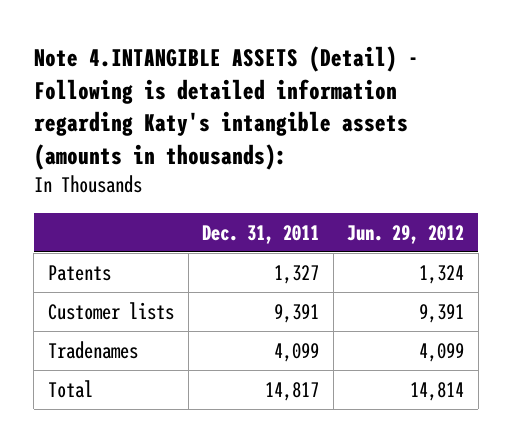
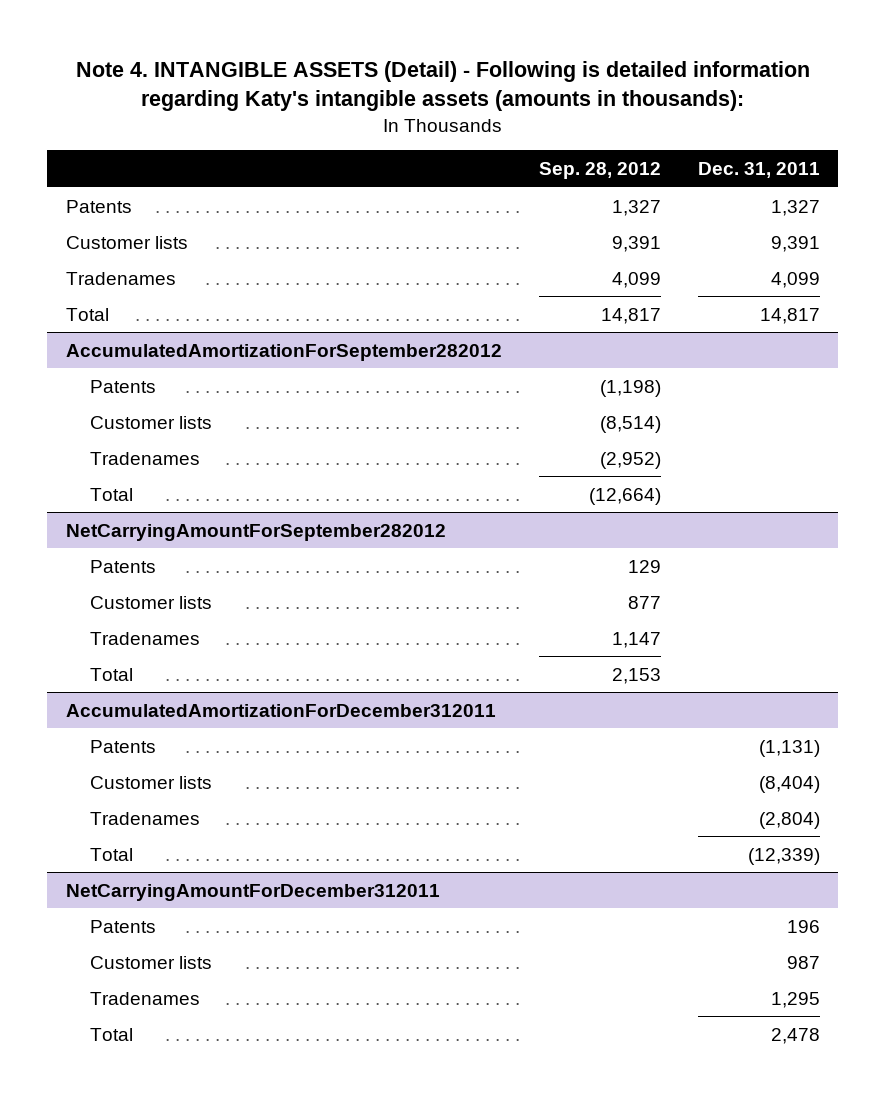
[33,46,419,170] Note 4.INTANGIBLE ASSETS (Detail) - Following is detailed information regarding Katy's intangible assets (amounts in thousands): -> [75,60,810,112] Note 4. INTANGIBLE ASSETS (Detail) - Following is detailed information regarding Katy's intangible assets (amounts in thousands):
[347,224,465,244] Jun. 29, 2012 -> none
none -> [538,161,661,179] Sep. 28, 2012
none -> [65,343,502,361] AccumulatedAmortizationForSeptember282012
none -> [90,379,157,393] Patents
none -> [90,415,213,429] Customer lists
none -> [90,451,201,465] Tradenames
none -> [90,487,134,501] Total
none -> [65,523,446,541] NetCarryingAmountForSeptember282012
none -> [90,559,157,573] Patents
none -> [90,595,213,609] Customer lists
none -> [90,631,201,645] Tradenames
none -> [90,667,134,681] Total
none -> [65,703,496,717] AccumulatedAmortizationForDecember312011
none -> [90,739,157,753] Patents
none -> [90,775,213,789] Customer lists
none -> [90,811,201,825] Tradenames
none -> [90,847,134,861] Total
none -> [65,883,440,901] NetCarryingAmountForDecember312011
none -> [90,919,157,933] Patents
none -> [90,955,213,969] Customer lists
none -> [90,991,201,1005] Tradenames
none -> [90,1027,134,1041] Total

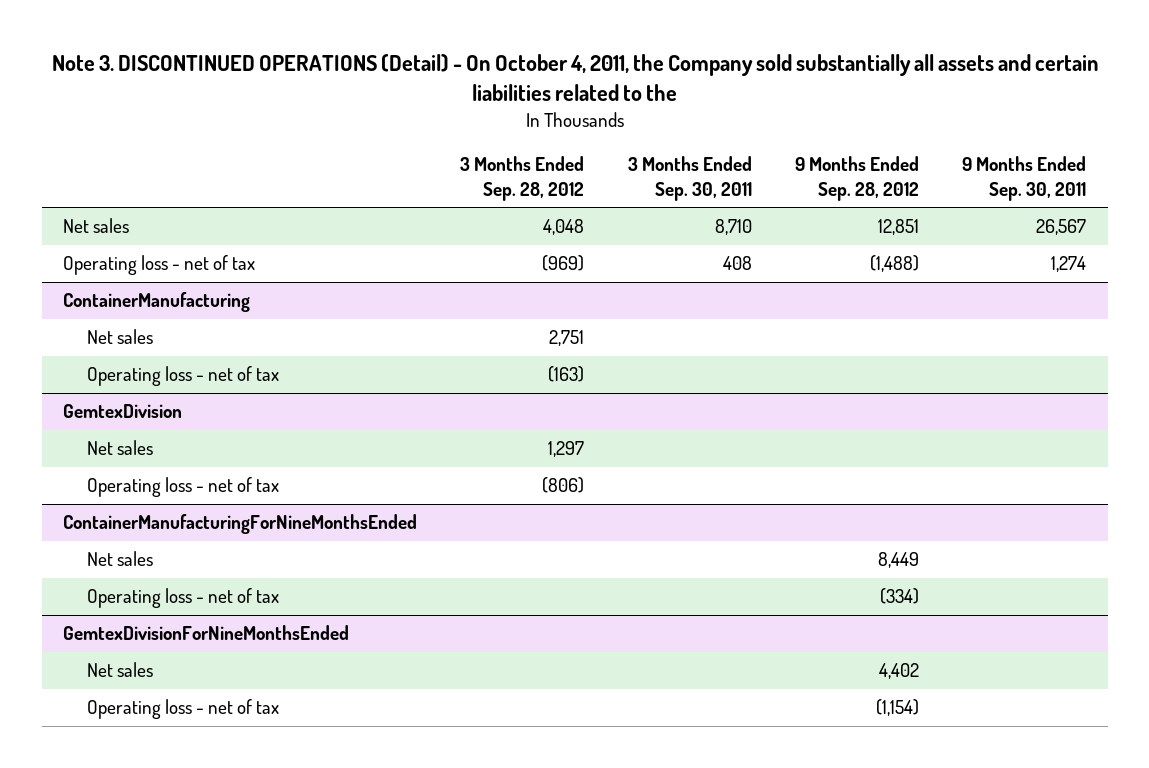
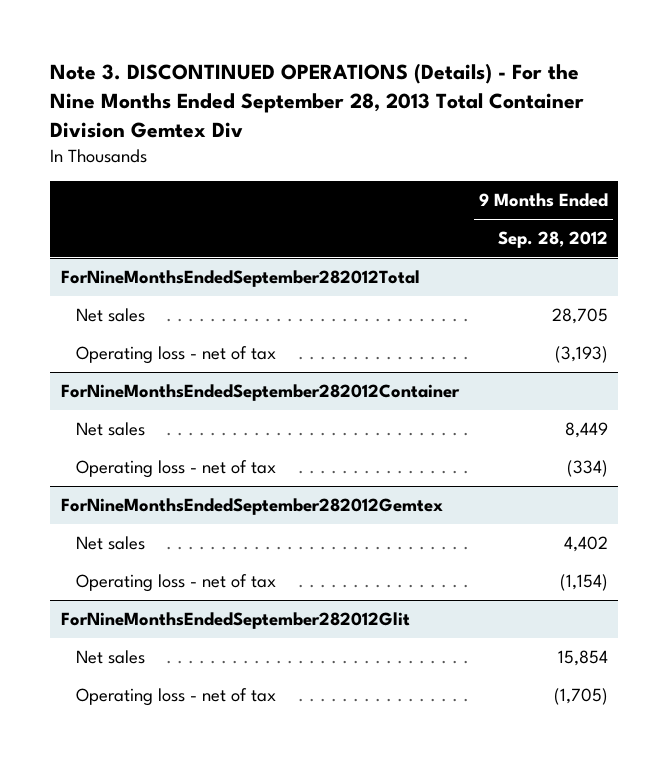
[51,54,1099,102] Note 3. DISCONTINUED OPERATIONS (Detail) - On October 4, 2011, the Company sold substantially all assets and certain liabilities related to the -> [50,63,585,139] Note 3. DISCONTINUED OPERATIONS (Details) - For the Nine Months Ended September 28, 2013 Total Container Division Gemtex Div
[460,156,585,202] 3 Months Ended Sep. 28, 2012 -> none
[627,156,752,202] 3 Months Ended Sep. 30, 2011 -> none
[962,156,1087,202] 9 Months Ended Sep. 30, 2011 -> none
[63,292,251,313] ContainerManufacturing -> none
[86,329,153,345] Net sales -> none
[86,366,279,387] Operating loss - net of tax -> none
[63,404,183,419] GemtexDivision -> none
[86,440,153,456] Net sales -> none
[86,477,279,498] Operating loss - net of tax -> none
[63,514,418,535] ContainerManufacturingForNineMonthsEnded -> none
none -> [60,270,420,288] ForNineMonthsEndedSeptember282012Total
[877,219,919,236] 12,851 -> [552,308,609,325] 28,705
[869,255,919,273] (1,488) -> [555,346,609,364] (3,193)
none -> [60,384,460,402] ForNineMonthsEndedSeptember282012Container
[63,625,350,641] GemtexDivisionForNineMonthsEnded -> none
none -> [60,498,443,516] ForNineMonthsEndedSeptember282012Gemtex
none -> [60,612,410,630] ForNineMonthsEndedSeptember282012Glit
none -> [76,650,146,665] Net sales
none -> [76,688,277,707] Operating loss - net of tax

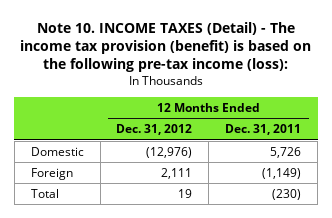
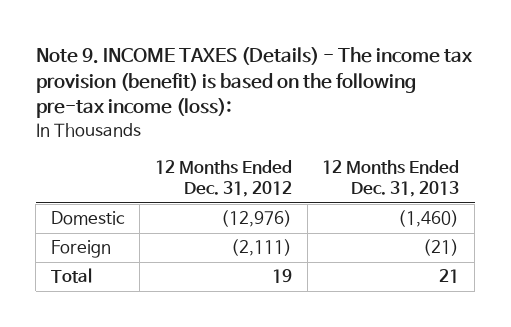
[19,21,311,73] Note 10. INCOME TAXES (Detail) - The income tax provision (benefit) is based on the following pre-tax income (loss): -> [35,46,472,119] Note 9. INCOME TAXES (Details) - The income tax provision (benefit) is based on the following pre-tax income (loss):
[225,124,302,136] Dec. 31, 2011 -> none
none -> [322,160,460,198] 12 Months Ended Dec. 31, 2013
[161,167,193,179] 2,111 -> [230,239,292,257] (2,111)

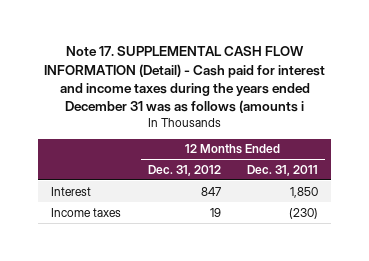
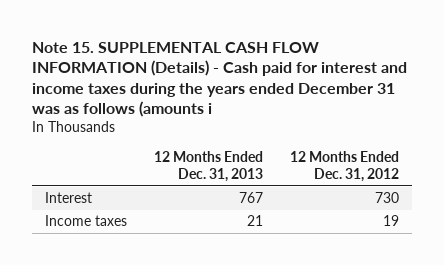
[43,46,325,114] Note 17. SUPPLEMENTAL CASH FLOW INFORMATION (Detail) - Cash paid for interest and income taxes during the years ended December 31 was as follows (amounts i -> [32,41,408,118] Note 15. SUPPLEMENTAL CASH FLOW INFORMATION (Details) - Cash paid for interest and income taxes during the years ended December 31 was as follows (amounts i
[247,164,319,176] Dec. 31, 2011 -> none
none -> [154,151,264,182] 12 Months Ended Dec. 31, 2013
[200,186,221,196] 847 -> [374,192,399,204] 730

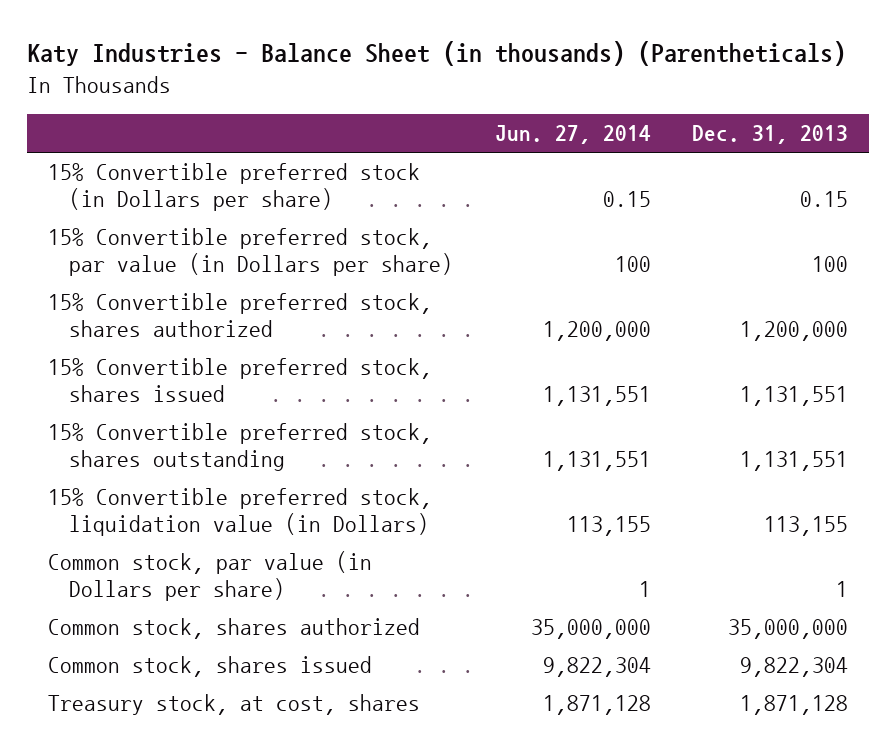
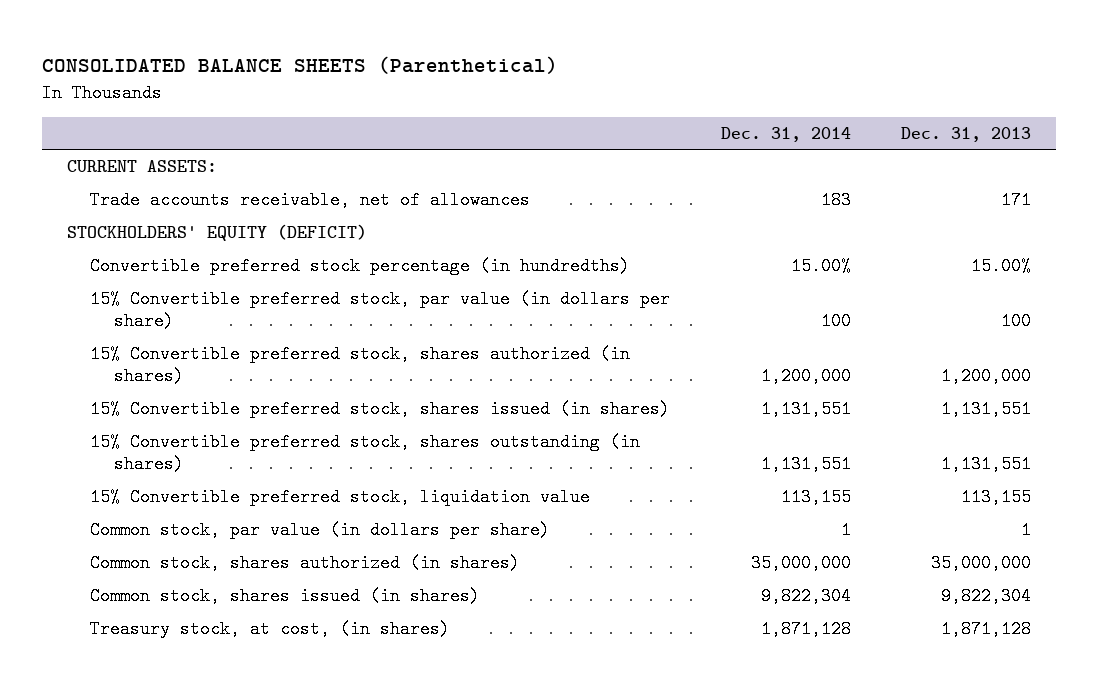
[26,41,846,67] Katy Industries - Balance Sheet (in thousands) (Parentheticals) -> [42,55,559,74] CONSOLIDATED BALANCE SHEETS (Parenthetical)
[494,125,651,145] Jun. 27, 2014 -> none
none -> [720,126,851,142] Dec. 31, 2014
[47,163,420,212] 15% Convertible preferred stock (in Dollars per share) -> none
none -> [67,160,218,173] CURRENT ASSETS:
none -> [90,191,531,210] Trade accounts receivable, net of allowances
none -> [67,224,368,242] STOCKHOLDERS' EQUITY (DEFICIT)
none -> [90,257,631,276] Convertible preferred stock percentage (in hundredths)
[47,228,453,277] 15% Convertible preferred stock, par value (in Dollars per share) -> [90,290,671,331] 15% Convertible preferred stock, par value (in dollars per share)
[47,293,432,338] 15% Convertible preferred stock, shares authorized -> [90,345,631,386] 15% Convertible preferred stock, shares authorized (in shares)
[47,358,432,403] 15% Convertible preferred stock, shares issued -> [90,400,671,419] 15% Convertible preferred stock, shares issued (in shares)
[47,423,432,472] 15% Convertible preferred stock, shares outstanding -> [90,433,641,474] 15% Convertible preferred stock, shares outstanding (in shares)
[47,488,432,537] 15% Convertible preferred stock, liquidation value (in Dollars) -> [90,488,591,507] 15% Convertible preferred stock, liquidation value
[47,551,372,602] Common stock, par value (in Dollars per share) -> [90,521,551,540] Common stock, par value (in dollars per share)
[47,618,420,640] Common stock, shares authorized -> [90,554,521,573] Common stock, shares authorized (in shares)
[47,656,372,678] Common stock, shares issued -> [90,587,481,606] Common stock, shares issued (in shares)
[47,694,420,716] Treasury stock, at cost, shares -> [90,620,451,639] Treasury stock, at cost, (in shares)

